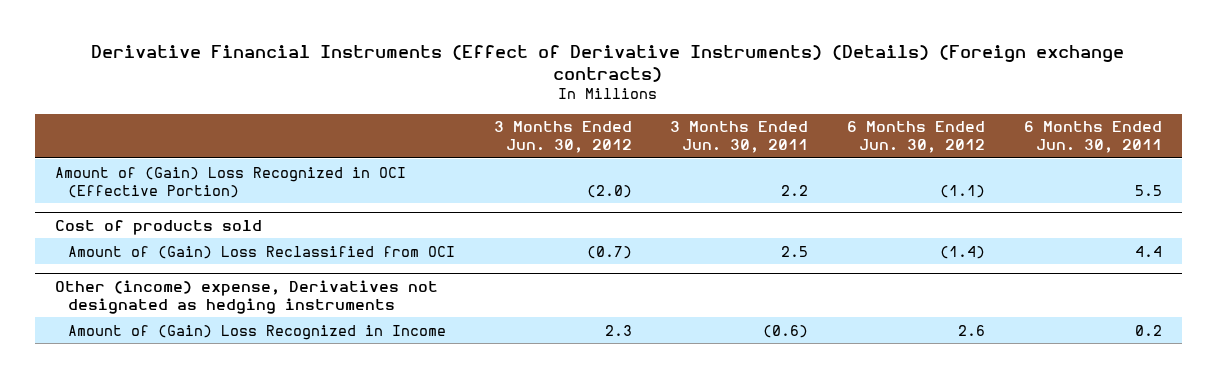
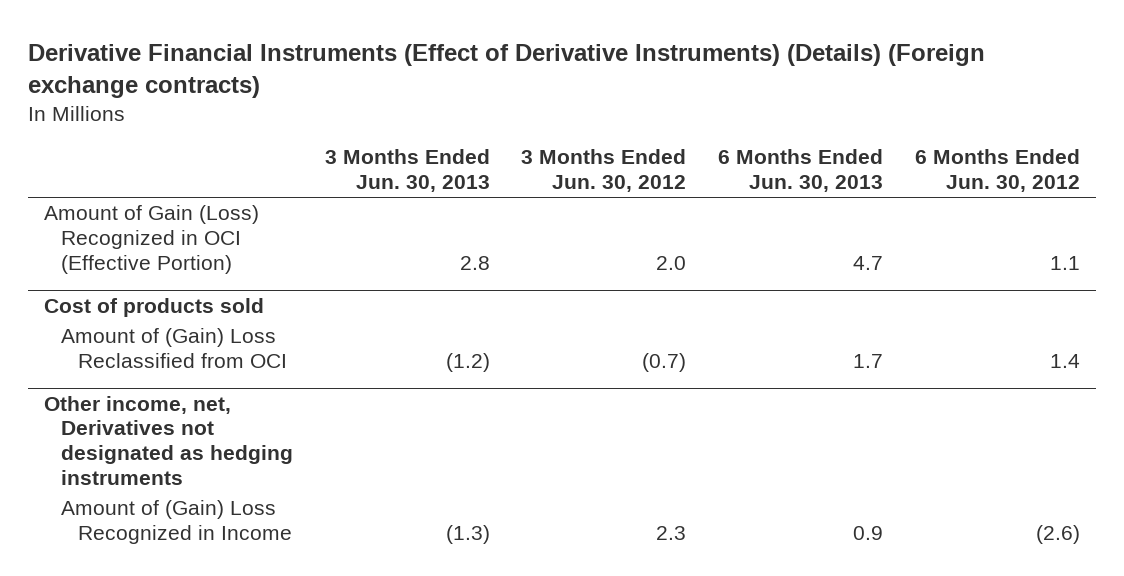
[670,121,809,154] 3 Months Ended Jun. 30, 2011 -> none
[1024,121,1163,154] 6 Months Ended Jun. 30, 2011 -> none
none -> [324,149,490,193] 3 Months Ended Jun. 30, 2013
none -> [718,149,884,193] 6 Months Ended Jun. 30, 2013
[54,166,406,198] Amount of (Gain) Loss Recognized in OCI (Effective Portion) -> [44,205,260,274] Amount of Gain (Loss) Recognized in OCI (Effective Portion)
[586,184,632,198] (2.0) -> [656,255,687,270] 2.0
[940,184,986,198] (1.1) -> [1049,255,1080,270] 1.1
[940,245,986,259] (1.4) -> [1049,353,1080,368] 1.4
[54,279,438,314] Other (income) expense, Derivatives not designated as hedging instruments -> [44,395,294,485] Other income, net, Derivatives not designated as hedging instruments
[958,324,986,336] 2.6 -> [1035,524,1080,544] (2.6)

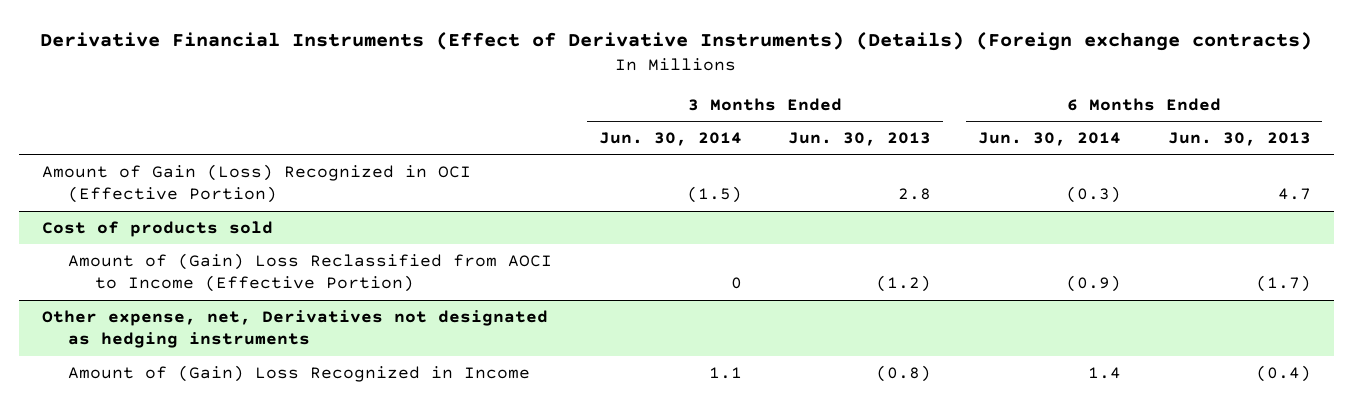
[521,149,687,193] 3 Months Ended Jun. 30, 2012 -> none
[914,149,1080,193] 6 Months Ended Jun. 30, 2012 -> none
none -> [598,131,742,146] Jun. 30, 2014
none -> [977,131,1121,146] Jun. 30, 2014
[61,328,288,368] Amount of (Gain) Loss Reclassified from OCI -> [68,252,553,293] Amount of (Gain) Loss Reclassified from AOCI to Income (Effective Portion)
[853,353,884,368] 1.7 -> [1255,275,1311,293] (1.7)
[44,395,294,485] Other income, net, Derivatives not designated as hedging instruments -> [41,309,548,349] Other expense, net, Derivatives not designated as hedging instruments
[445,524,490,544] (1.3) -> [876,364,932,382] (0.8)
[853,525,884,540] 0.9 -> [1255,364,1311,382] (0.4)

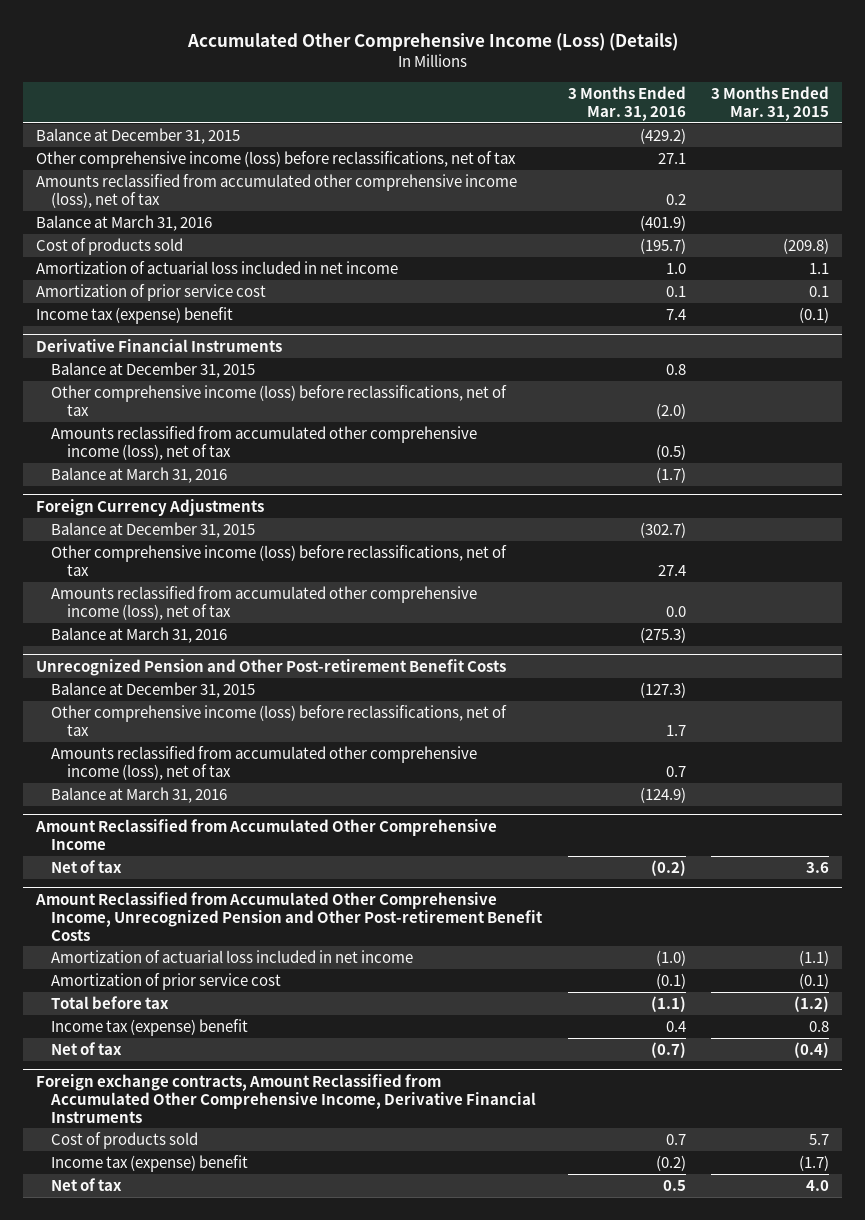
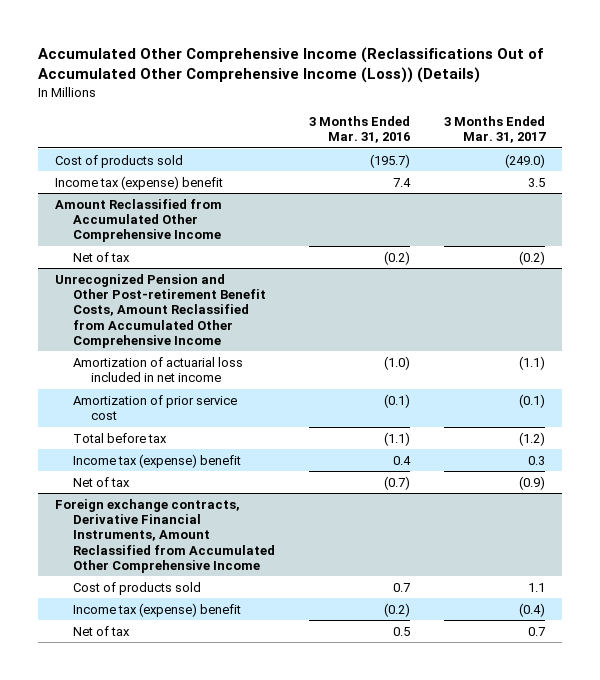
[186,32,678,51] Accumulated Other Comprehensive Income (Loss) (Details) -> [37,46,543,84] Accumulated Other Comprehensive Income (Reclassifications Out of Accumulated Other Comprehensive Income (Loss)) (Details)
[710,85,829,121] 3 Months Ended Mar. 31, 2015 -> none
none -> [443,116,546,144] 3 Months Ended Mar. 31, 2017
[36,127,241,144] Balance at December 31, 2015 -> none
[36,150,517,168] Other comprehensive income (loss) before reclassifications, net of tax -> none
[36,173,518,208] Amounts reclassified from accumulated other comprehensive income (loss), net of tax -> none
[36,214,213,231] Balance at March 31, 2016 -> none
[36,260,399,274] Amortization of actuarial loss included in net income -> none
[36,283,267,301] Amortization of prior service cost -> none
[36,338,283,352] Derivative Financial Instruments -> none
[51,361,256,378] Balance at December 31, 2015 -> none
[51,384,508,416] Other comprehensive income (loss) before reclassifications, net of tax -> none
[51,425,478,460] Amounts reclassified from accumulated other comprehensive income (loss), net of tax -> none
[51,466,228,483] Balance at March 31, 2016 -> none
[36,498,265,516] Foreign Currency Adjustments -> none
[51,521,256,538] Balance at December 31, 2015 -> none
[51,544,508,576] Other comprehensive income (loss) before reclassifications, net of tax -> none
[51,585,478,620] Amounts reclassified from accumulated other comprehensive income (loss), net of tax -> none
[51,626,228,643] Balance at March 31, 2016 -> none
[36,658,507,676] Unrecognized Pension and Other Post-retirement Benefit Costs -> none
[51,681,256,698] Balance at December 31, 2015 -> none
[51,704,508,736] Other comprehensive income (loss) before reclassifications, net of tax -> none
[51,745,478,780] Amounts reclassified from accumulated other comprehensive income (loss), net of tax -> none
[51,786,228,803] Balance at March 31, 2016 -> none
[35,891,544,941] Amount Reclassified from Accumulated Other Comprehensive Income, Unrecognized Pension and Other Post-retirement Benefit Costs -> [54,273,267,348] Unrecognized Pension and Other Post-retirement Benefit Costs, Amount Reclassified from Accumulated Other Comprehensive Income
[36,1073,537,1123] Foreign exchange contracts, Amount Reclassified from Accumulated Other Comprehensive Income, Derivative Financial Instruments -> [54,498,276,573] Foreign exchange contracts, Derivative Financial Instruments, Amount Reclassified from Accumulated Other Comprehensive Income

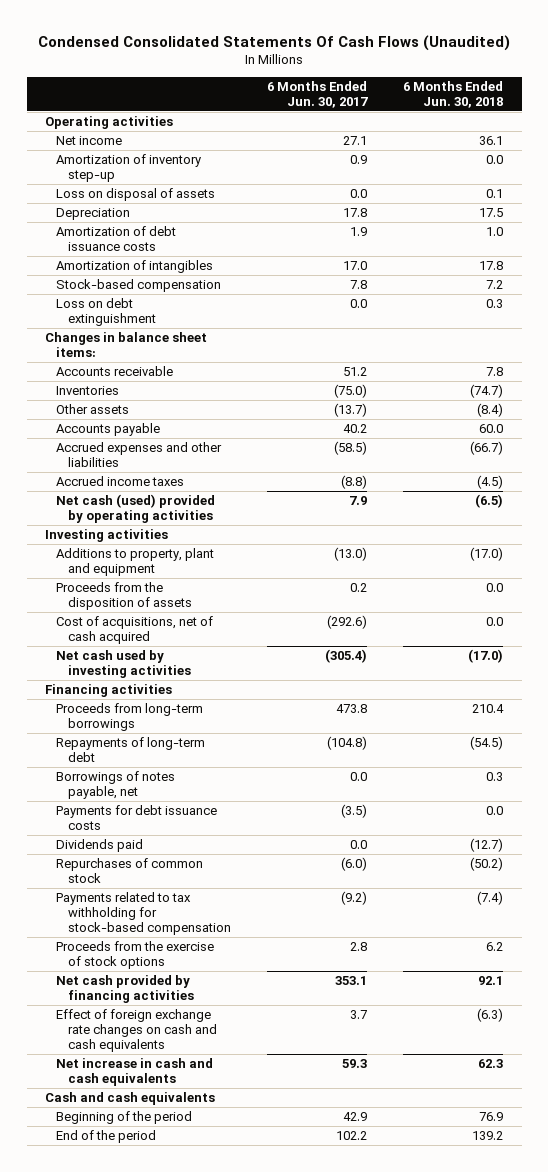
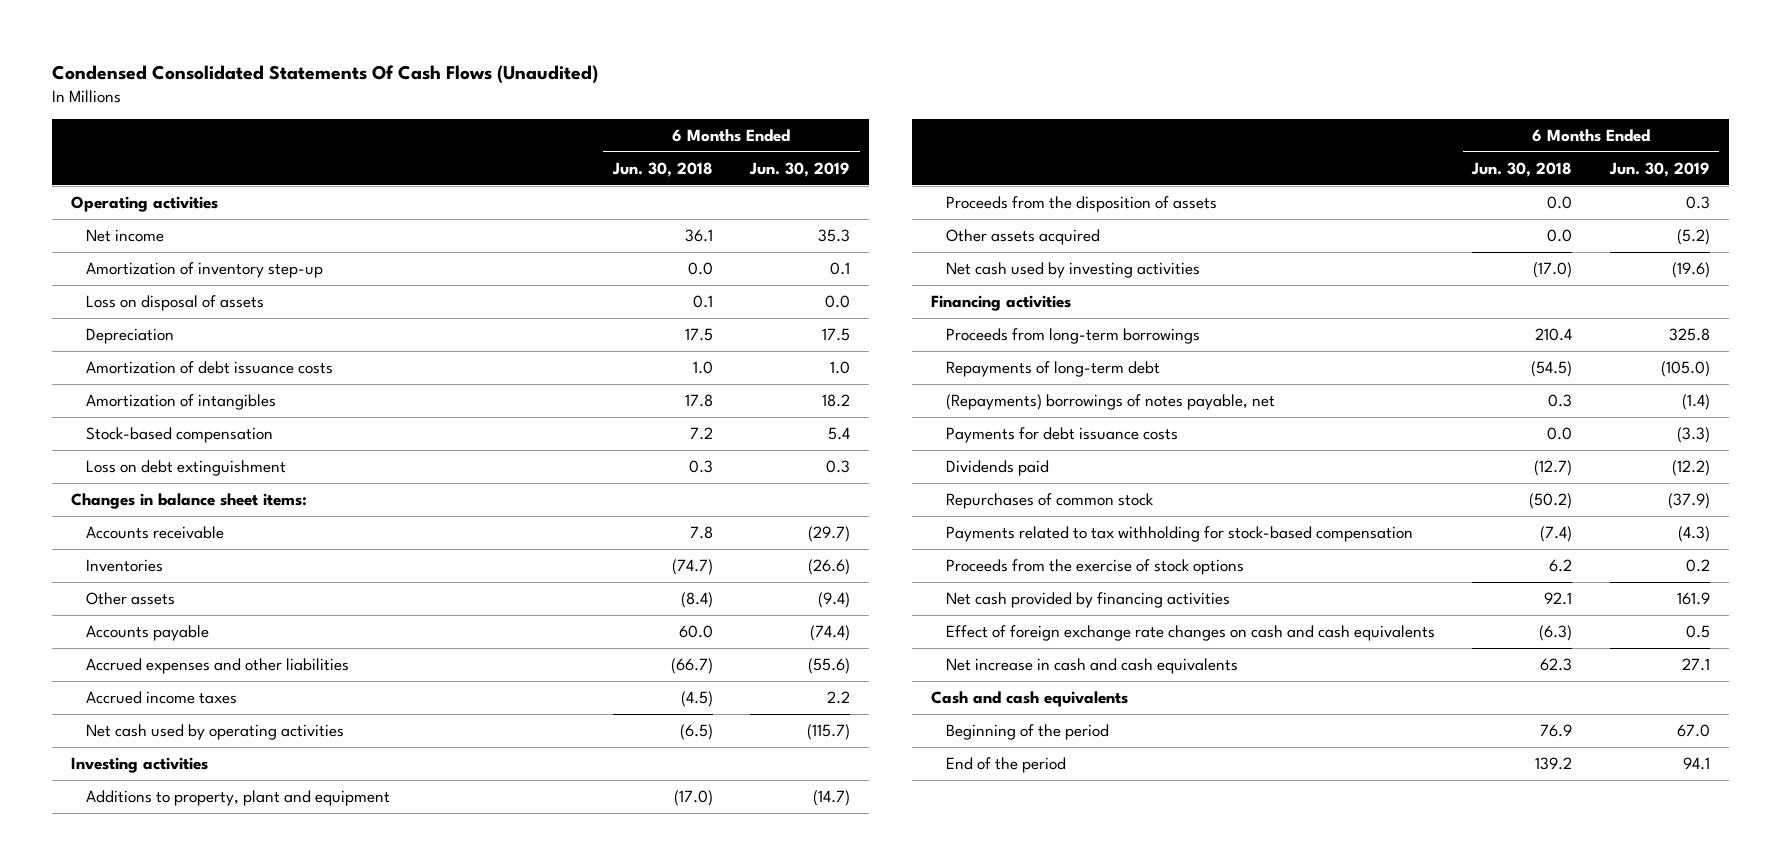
[267,81,369,109] 6 Months Ended Jun. 30, 2017 -> none
none -> [749,162,851,178] Jun. 30, 2019
[56,494,216,523] Net cash (used) provided by operating activities -> [86,724,345,741] Net cash used by operating activities
[56,616,214,644] Cost of acquisitions, net of cash acquired -> none
none -> [945,229,1100,246] Other assets acquired
[56,771,176,799] Borrowings of notes payable, net -> [945,394,1275,411] (Repayments) borrowings of notes payable, net

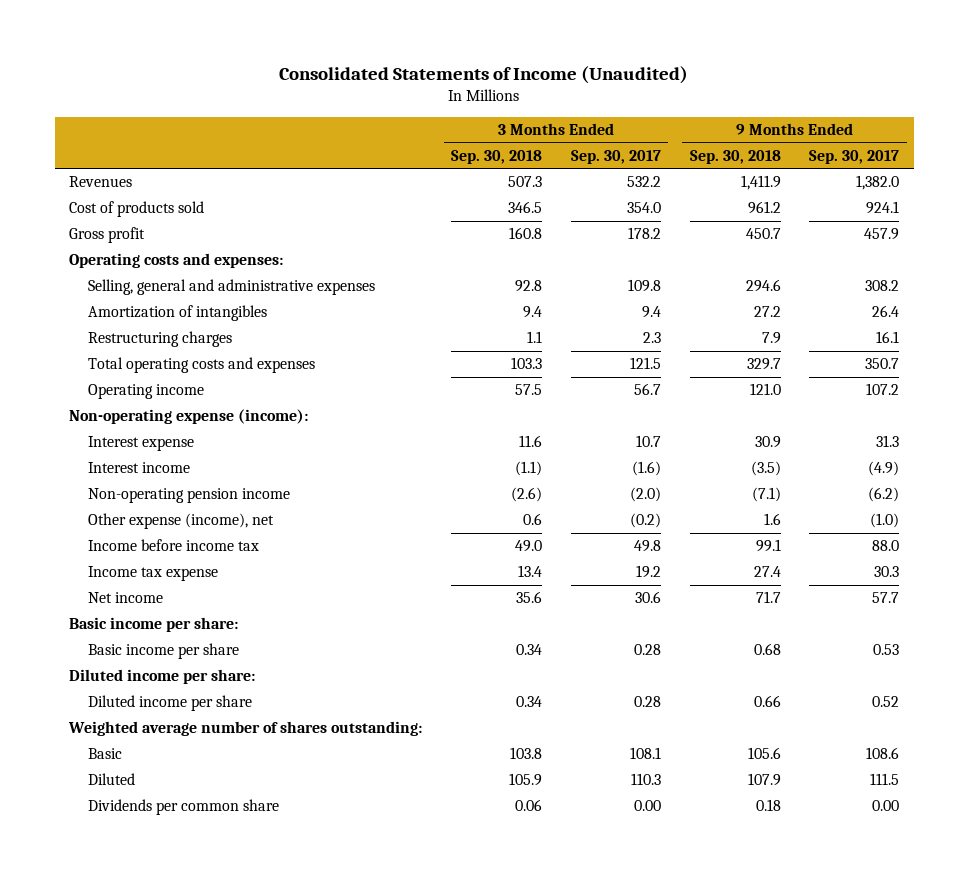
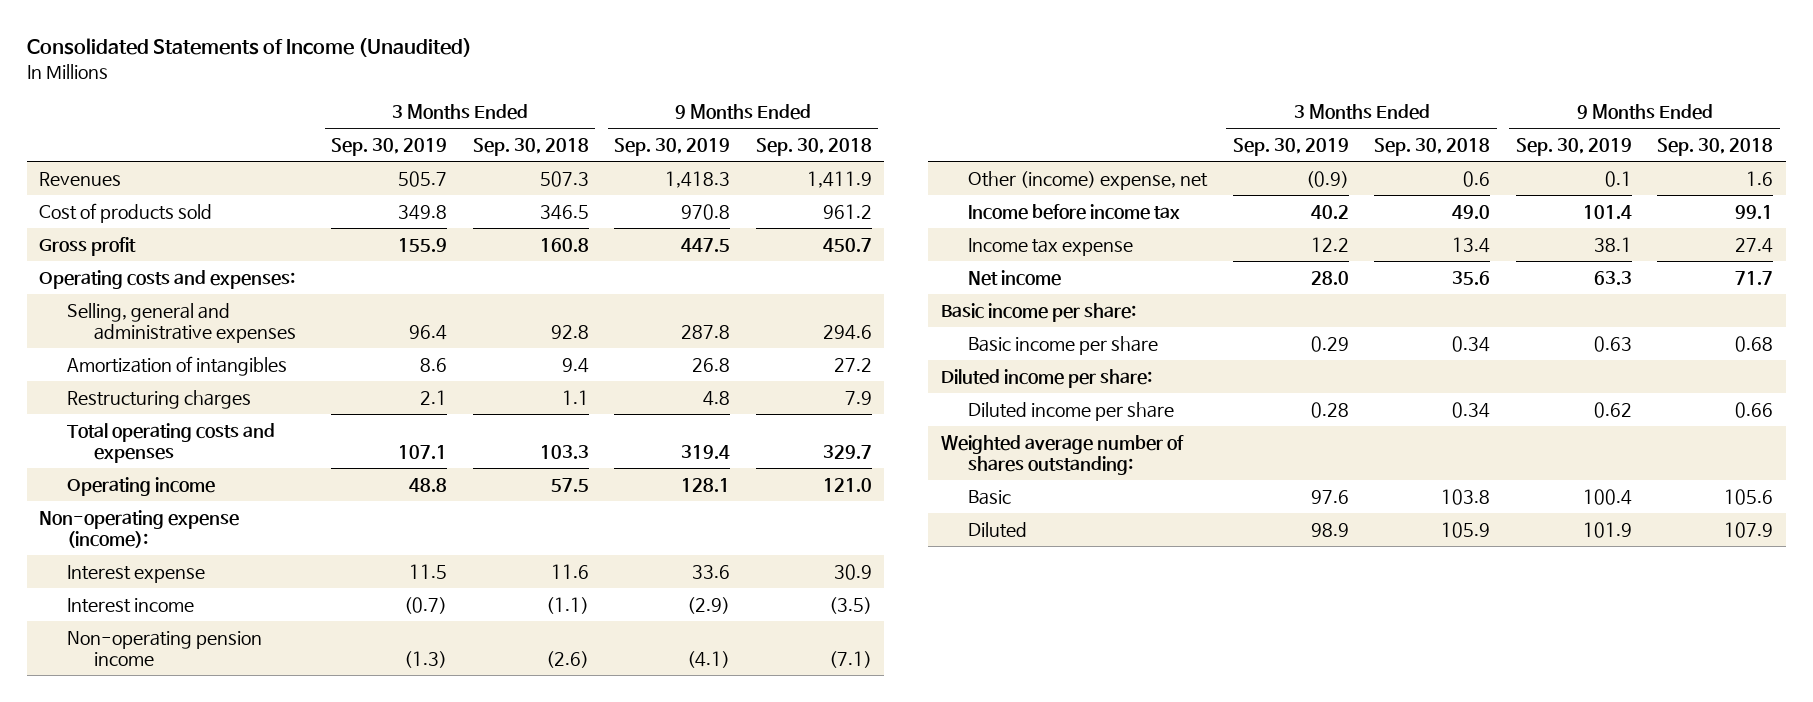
[570,149,661,164] Sep. 30, 2017 -> none
[809,149,900,164] Sep. 30, 2017 -> none
none -> [331,138,448,157] Sep. 30, 2019
none -> [614,138,731,157] Sep. 30, 2019
[88,513,275,530] Other expense (income), net -> [968,170,1209,190] Other (income) expense, net
[88,799,280,816] Dividends per common share -> none

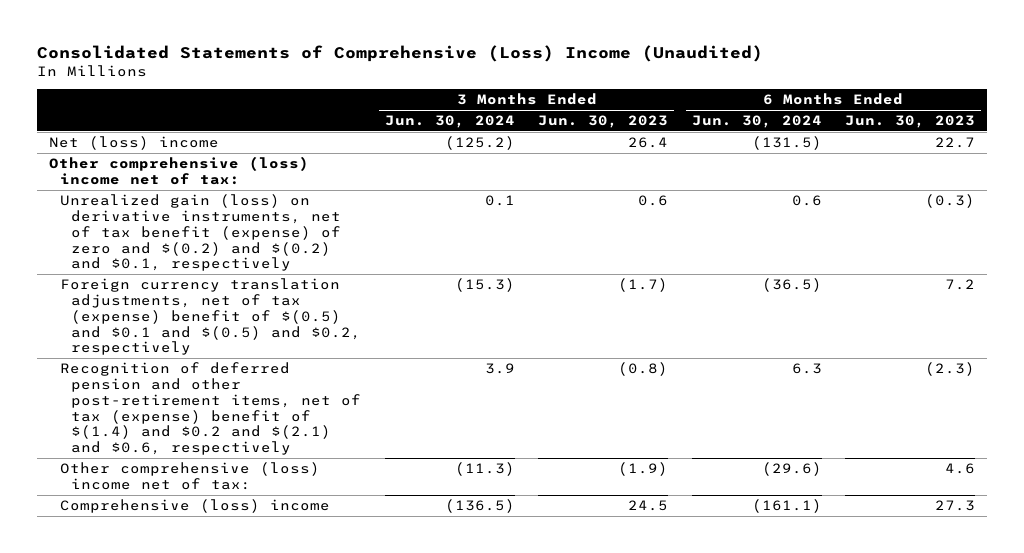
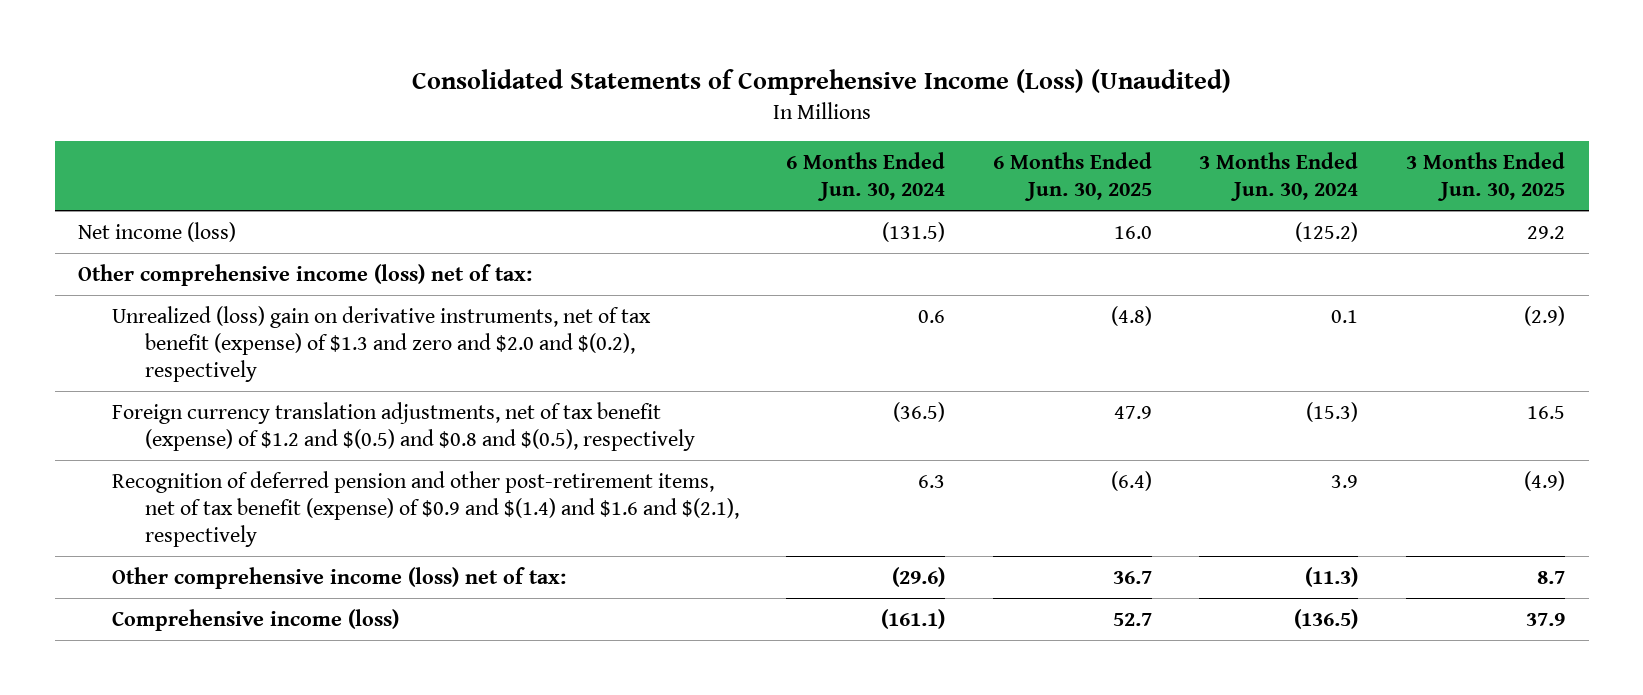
[36,44,763,62] Consolidated Statements of Comprehensive (Loss) Income (Unaudited) -> [411,69,1231,96] Consolidated Statements of Comprehensive Income (Loss) (Unaudited)
[538,115,669,129] Jun. 30, 2023 -> none
[845,115,976,129] Jun. 30, 2023 -> none
none -> [992,151,1152,202] 6 Months Ended Jun. 30, 2025
none -> [1405,151,1565,202] 3 Months Ended Jun. 30, 2025
[48,136,219,151] Net (loss) income -> [78,221,237,242] Net income (loss)
[48,156,309,185] Other comprehensive (loss) income net of tax: -> [78,263,533,286] Other comprehensive income (loss) net of tax:
[60,194,342,272] Unrealized gain (loss) on derivative instruments, net of tax benefit (expense) of zero and $(0.2) and $(0.2) and $0.1, respectively -> [111,305,651,383] Unrealized (loss) gain on derivative instruments, net of tax benefit (expense) of $1.3 and zero and $2.0 and $(0.2), respectively
[60,278,362,356] Foreign currency translation adjustments, net of tax (expense) benefit of $(0.5) and $0.1 and $(0.5) and $0.2, respectively -> [111,401,695,451] Foreign currency translation adjustments, net of tax benefit (expense) of $1.2 and $(0.5) and $0.8 and $(0.5), respectively
[60,362,362,456] Recognition of deferred pension and other post-retirement items, net of tax (expense) benefit of $(1.4) and $0.2 and $(2.1) and $0.6, respectively -> [111,470,739,548] Recognition of deferred pension and other post-retirement items, net of tax benefit (expense) of $0.9 and $(1.4) and $1.6 and $(2.1), respectively
[60,462,321,490] Other comprehensive (loss) income net of tax: -> [111,566,566,589] Other comprehensive income (loss) net of tax:
[60,499,331,514] Comprehensive (loss) income -> [111,608,399,631] Comprehensive income (loss)

